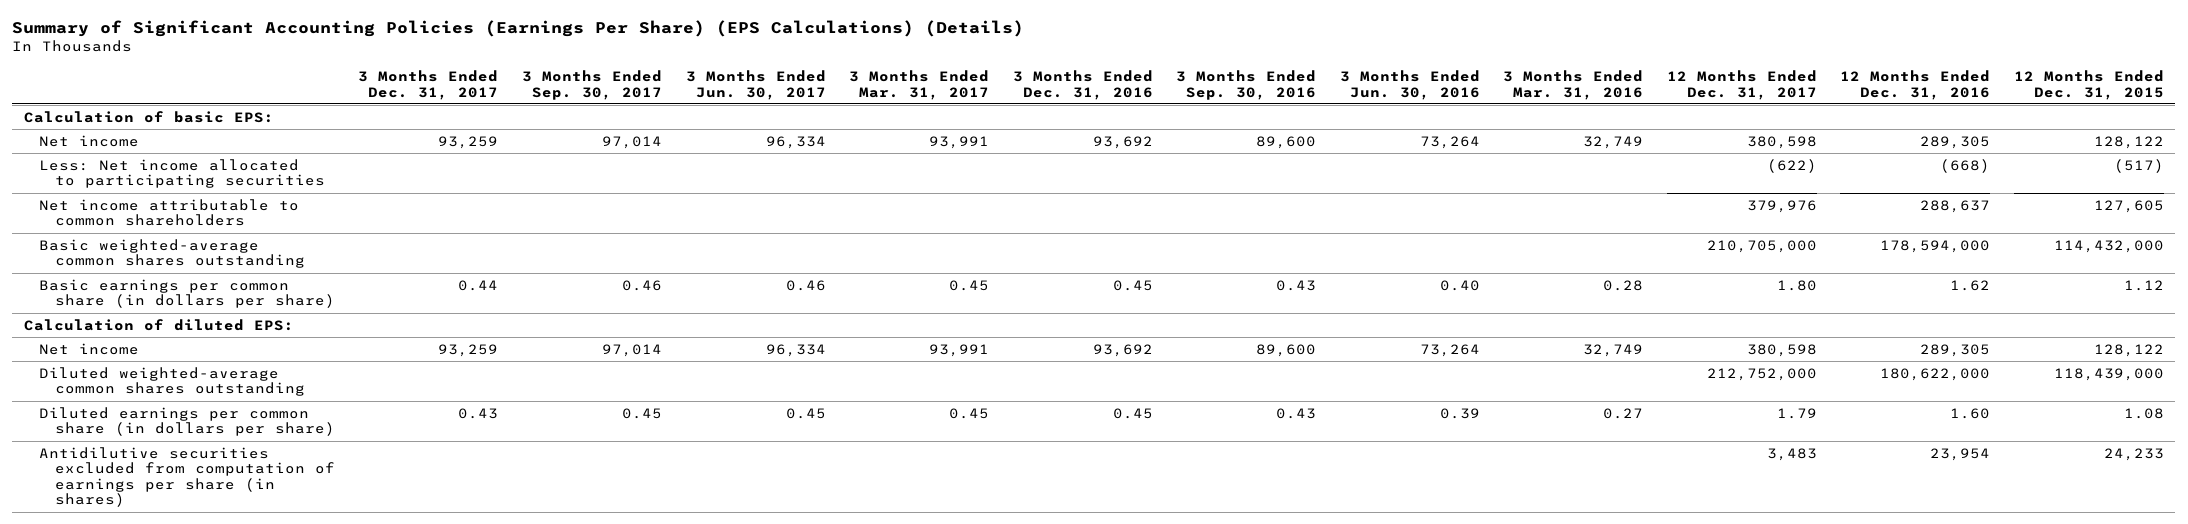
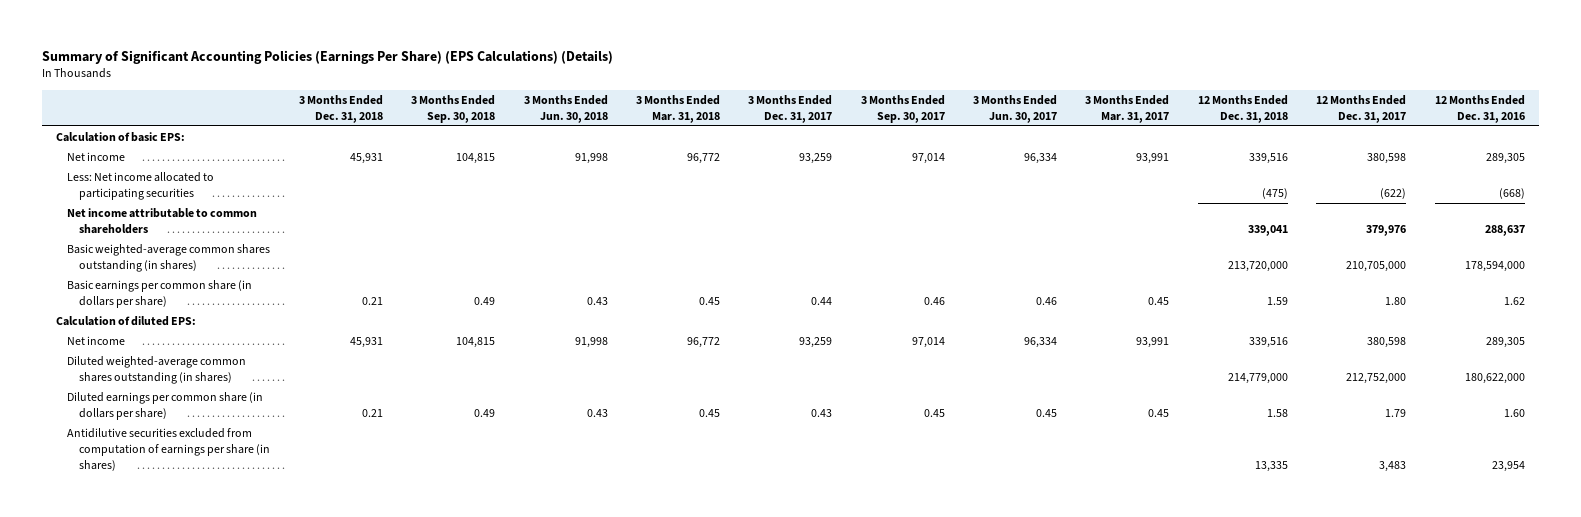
[1012,70,1153,100] 3 Months Ended Dec. 31, 2016 -> none
[1176,70,1317,100] 3 Months Ended Sep. 30, 2016 -> none
[1339,70,1480,100] 3 Months Ended Jun. 30, 2016 -> none
[1503,70,1644,100] 3 Months Ended Mar. 31, 2016 -> none
[2013,70,2164,100] 12 Months Ended Dec. 31, 2015 -> none
none -> [298,94,383,123] 3 Months Ended Dec. 31, 2018
none -> [411,94,496,123] 3 Months Ended Sep. 30, 2018
none -> [523,94,608,123] 3 Months Ended Jun. 30, 2018
none -> [635,94,720,123] 3 Months Ended Mar. 31, 2018
none -> [1197,94,1288,123] 12 Months Ended Dec. 31, 2018
[39,238,305,269] Basic weighted-average common shares outstanding -> [67,244,271,273] Basic weighted-average common shares outstanding (in shares)
[39,366,305,397] Diluted weighted-average common shares outstanding -> [67,356,247,385] Diluted weighted-average common shares outstanding (in shares)

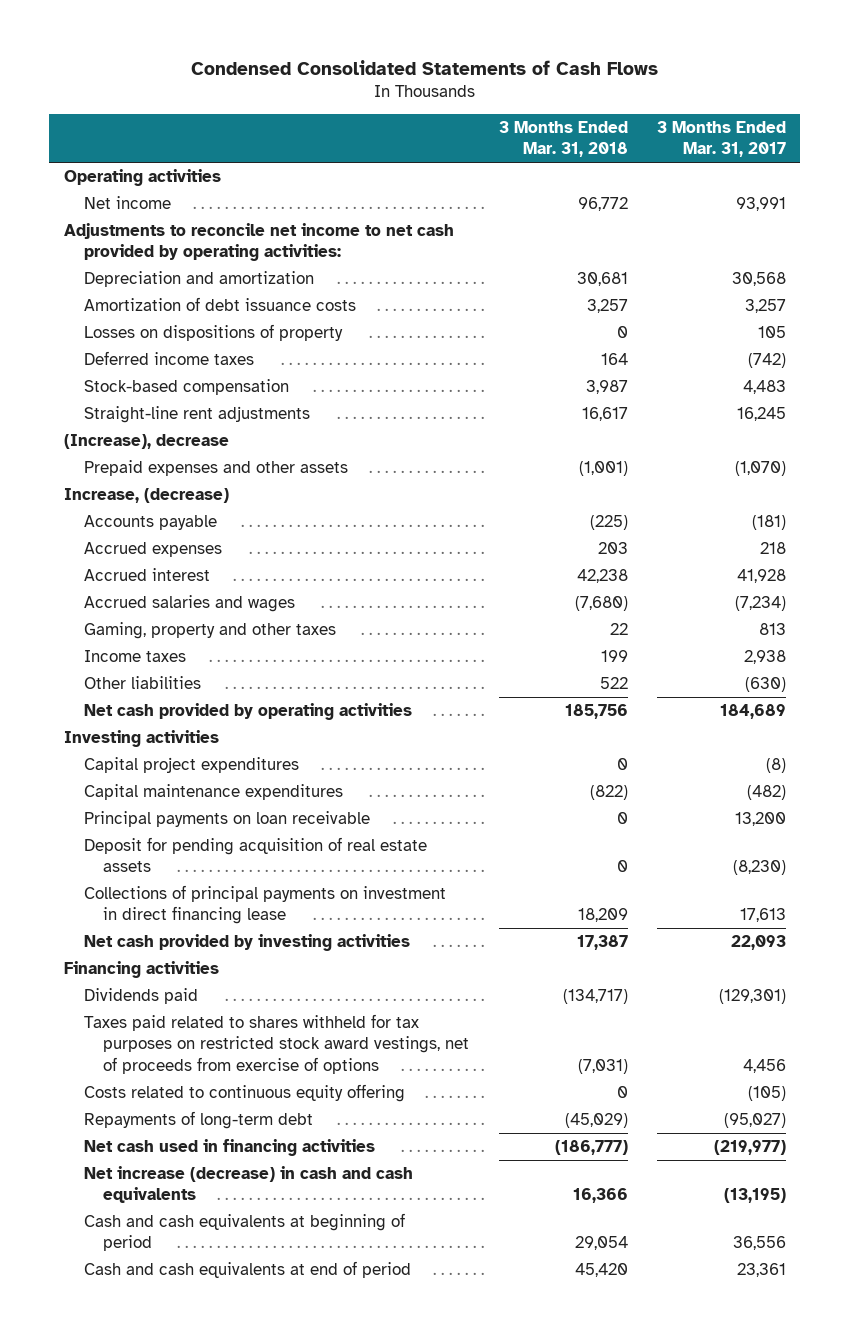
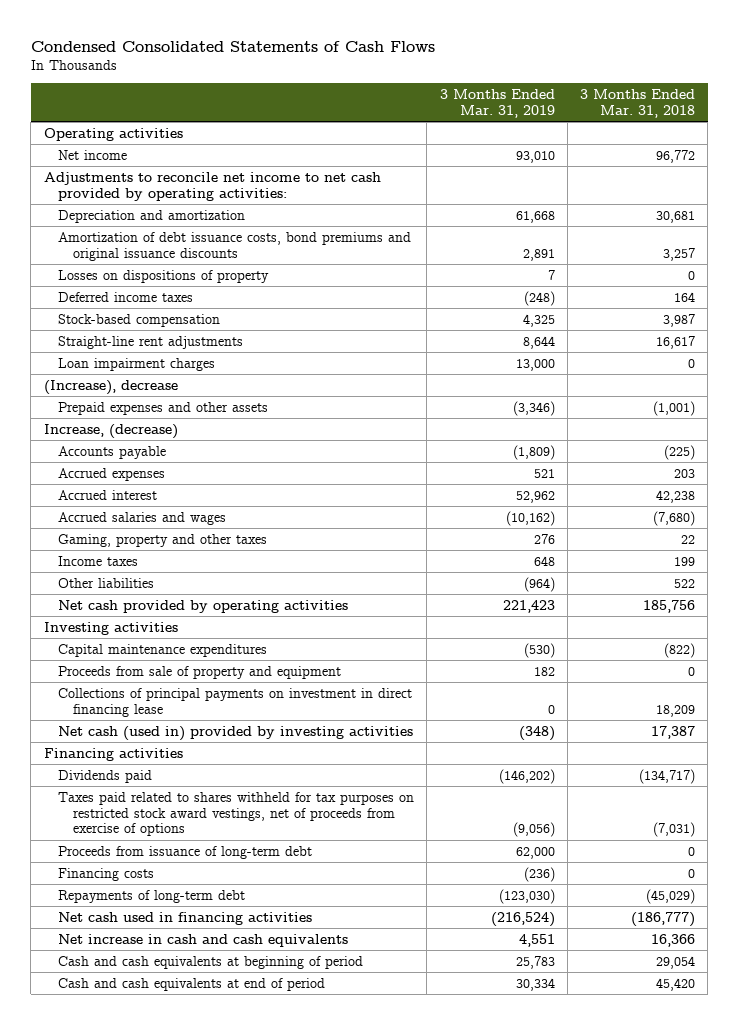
[656,121,786,158] 3 Months Ended Mar. 31, 2017 -> none
none -> [439,88,555,118] 3 Months Ended Mar. 31, 2019
[83,297,356,312] Amortization of debt issuance costs -> [58,231,412,261] Amortization of debt issuance costs, bond premiums and original issuance discounts
none -> [58,357,216,371] Loan impairment charges
[83,757,299,774] Capital project expenditures -> none
[83,811,370,828] Principal payments on loan receivable -> none
[83,837,427,873] Deposit for pending acquisition of real estate assets -> none
none -> [58,665,342,679] Proceeds from sale of property and equipment
[83,934,410,952] Net cash provided by investing activities -> [58,725,414,741] Net cash (used in) provided by investing activities
[83,1084,405,1103] Costs related to continuous equity offering -> none
none -> [58,845,313,859] Proceeds from issuance of long-term debt
none -> [58,867,155,881] Financing costs
[83,1166,413,1204] Net increase (decrease) in cash and cash equivalents -> [58,933,349,947] Net increase in cash and cash equivalents

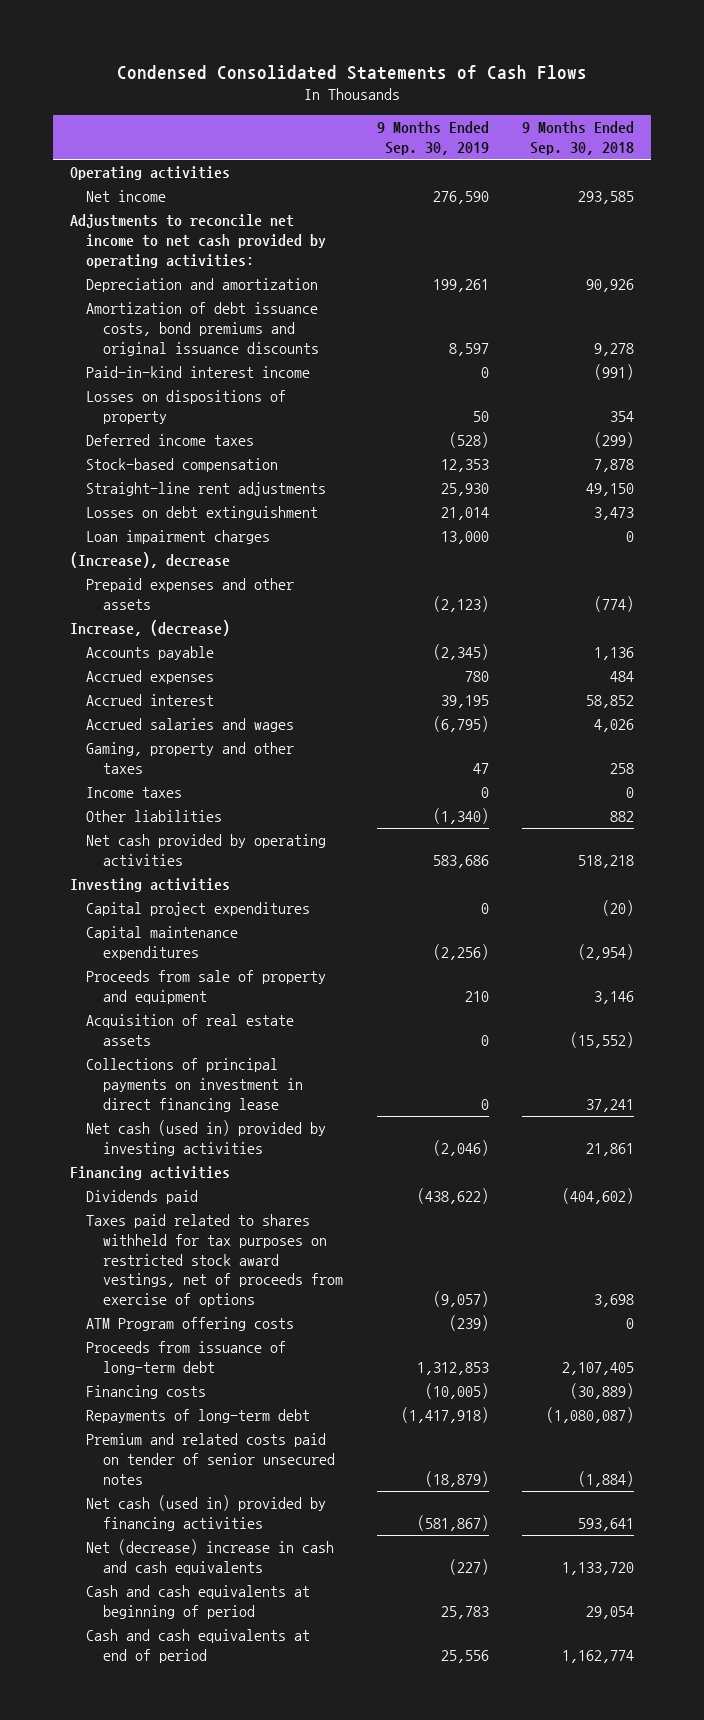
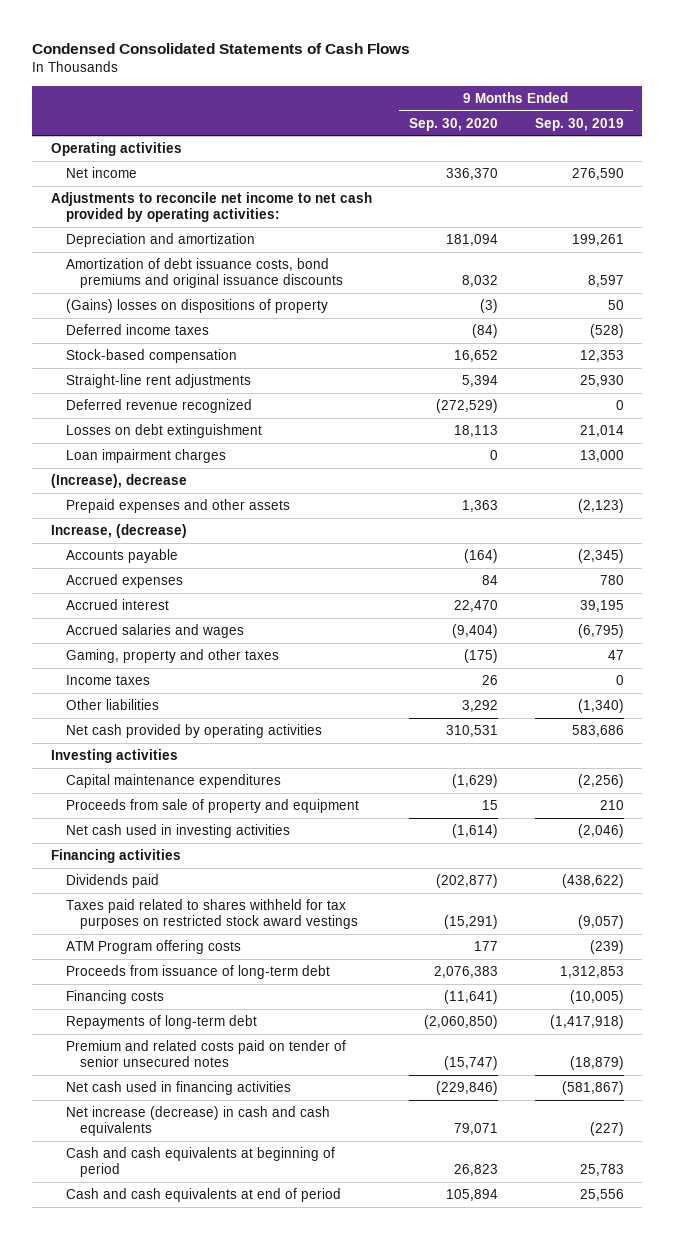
[522,121,635,156] 9 Months Ended Sep. 30, 2018 -> none
none -> [408,117,498,131] Sep. 30, 2020
[86,366,311,379] Paid-in-kind interest income -> none
[86,390,287,424] Losses on dispositions of property -> [65,299,328,314] (Gains) losses on dispositions of property
none -> [65,399,252,414] Deferred revenue recognized
[86,902,311,917] Capital project expenditures -> none
[86,1014,295,1046] Acquisition of real estate assets -> none
[86,1058,304,1112] Collections of principal payments on investment in direct financing lease -> none
[86,1120,327,1156] Net cash (used in) provided by investing activities -> [65,824,290,839] Net cash used in investing activities
[86,1214,344,1308] Taxes paid related to shares withheld for tax purposes on restricted stock award vestings, net of proceeds from exercise of options -> [65,899,359,930] Taxes paid related to shares withheld for tax purposes on restricted stock award vestings
[86,1495,327,1531] Net cash (used in) provided by financing activities -> [65,1081,291,1096] Net cash used in financing activities
[86,1539,335,1575] Net (decrease) increase in cash and cash equivalents -> [65,1106,330,1137] Net increase (decrease) in cash and cash equivalents

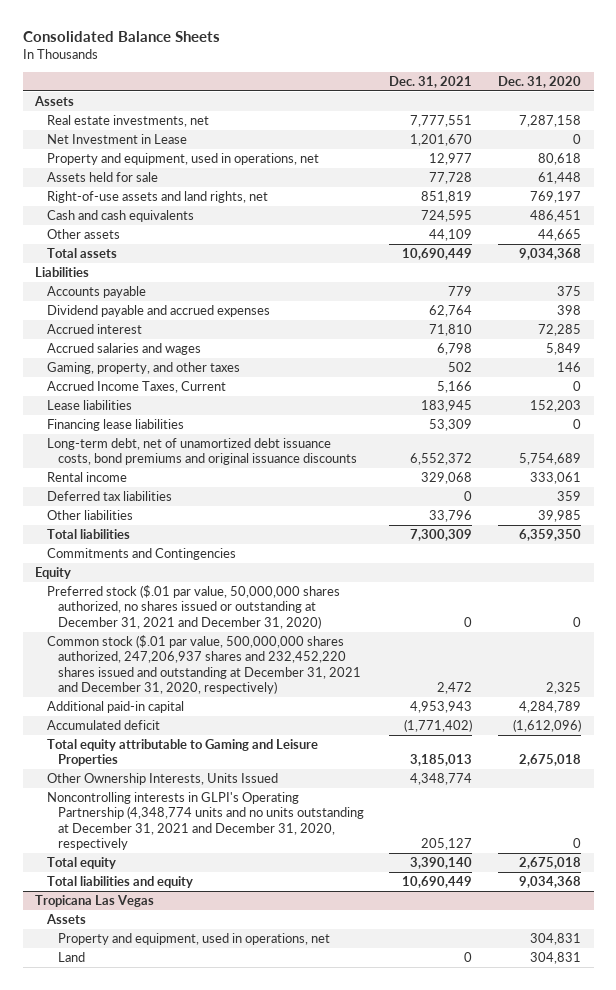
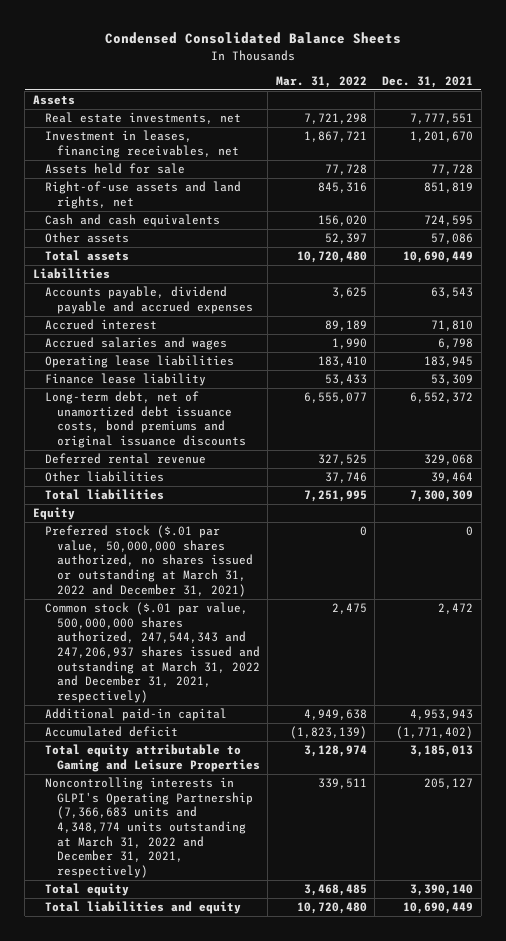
[22,31,220,43] Consolidated Balance Sheets -> [105,32,402,45] Condensed Consolidated Balance Sheets
[497,75,581,88] Dec. 31, 2020 -> none
none -> [275,75,367,88] Mar. 31, 2022
[46,152,319,165] Property and equipment, used in operations, net -> none
[46,133,187,144] Net Investment in Lease -> [44,130,239,158] Investment in leases, financing receivables, net
[429,228,473,241] 44,109 -> [431,233,474,245] 57,086
[46,304,270,317] Dividend payable and accrued expenses -> none
[46,285,146,298] Accounts payable -> [44,286,253,314] Accounts payable, dividend payable and accrued expenses
[448,285,473,296] 779 -> [431,287,474,299] 63,543
[46,361,240,374] Gaming, property, and other taxes -> none
[46,380,226,393] Accrued Income Taxes, Current -> none
[46,399,132,410] Lease liabilities -> [44,355,234,369] Operating lease liabilities
[46,418,184,431] Financing lease liabilities -> [44,373,206,387] Finance lease liability
[46,490,172,501] Deferred tax liabilities -> none
[46,471,127,482] Rental income -> [44,453,206,465] Deferred rental revenue
[429,509,473,522] 33,796 -> [431,472,474,484] 39,464
[46,547,236,560] Commitments and Contingencies -> none
[46,584,340,629] Preferred stock ($.01 par value, 50,000,000 shares authorized, no shares issued or outstanding at December 31, 2021 and December 31, 2020) -> [44,525,253,597] Preferred stock ($.01 par value, 50,000,000 shares authorized, no shares issued or outstanding at March 31, 2022 and December 31, 2021)
[46,634,361,695] Common stock ($.01 par value, 500,000,000 shares authorized, 247,206,937 shares and 232,452,220 shares issued and outstanding at December 31, 2021 and December 31, 2020, respectively) -> [44,602,260,704] Common stock ($.01 par value, 500,000,000 shares authorized, 247,544,343 and 247,206,937 shares issued and outstanding at March 31, 2022 and December 31, 2021, respectively)
[46,772,278,785] Other Ownership Interests, Units Issued -> none
[46,791,364,851] Noncontrolling interests in GLPI's Operating Partnership (4,348,774 units and no units outstanding at December 31, 2021 and December 31, 2020, respectively -> [44,777,253,879] Noncontrolling interests in GLPI's Operating Partnership (7,366,683 units and 4,348,774 units outstanding at March 31, 2022 and December 31, 2021, respectively)
[35,894,155,907] Tropicana Las Vegas -> none
[45,913,86,924] Assets -> none
[57,932,330,945] Property and equipment, used in operations, net -> none
[57,951,85,962] Land -> none

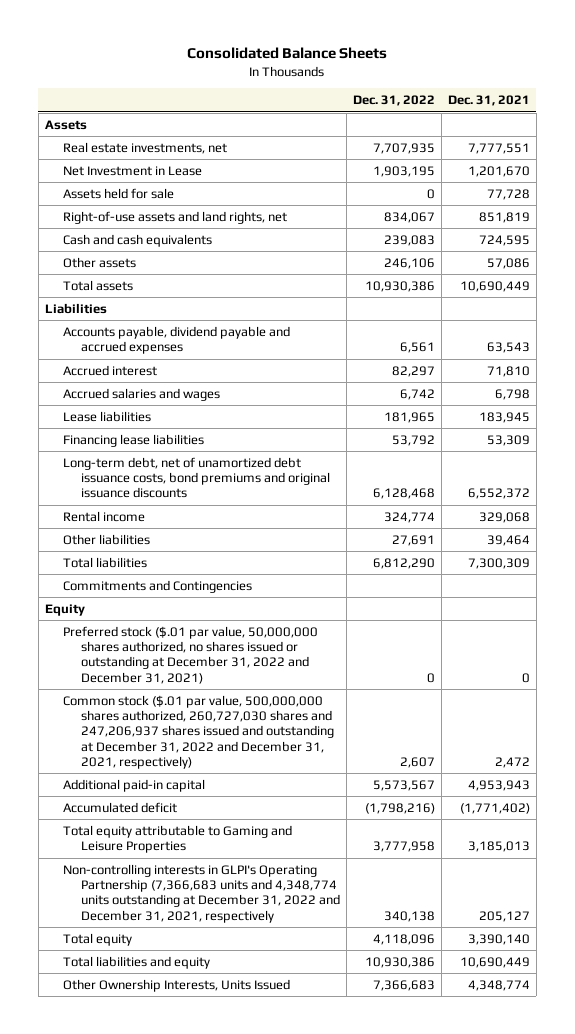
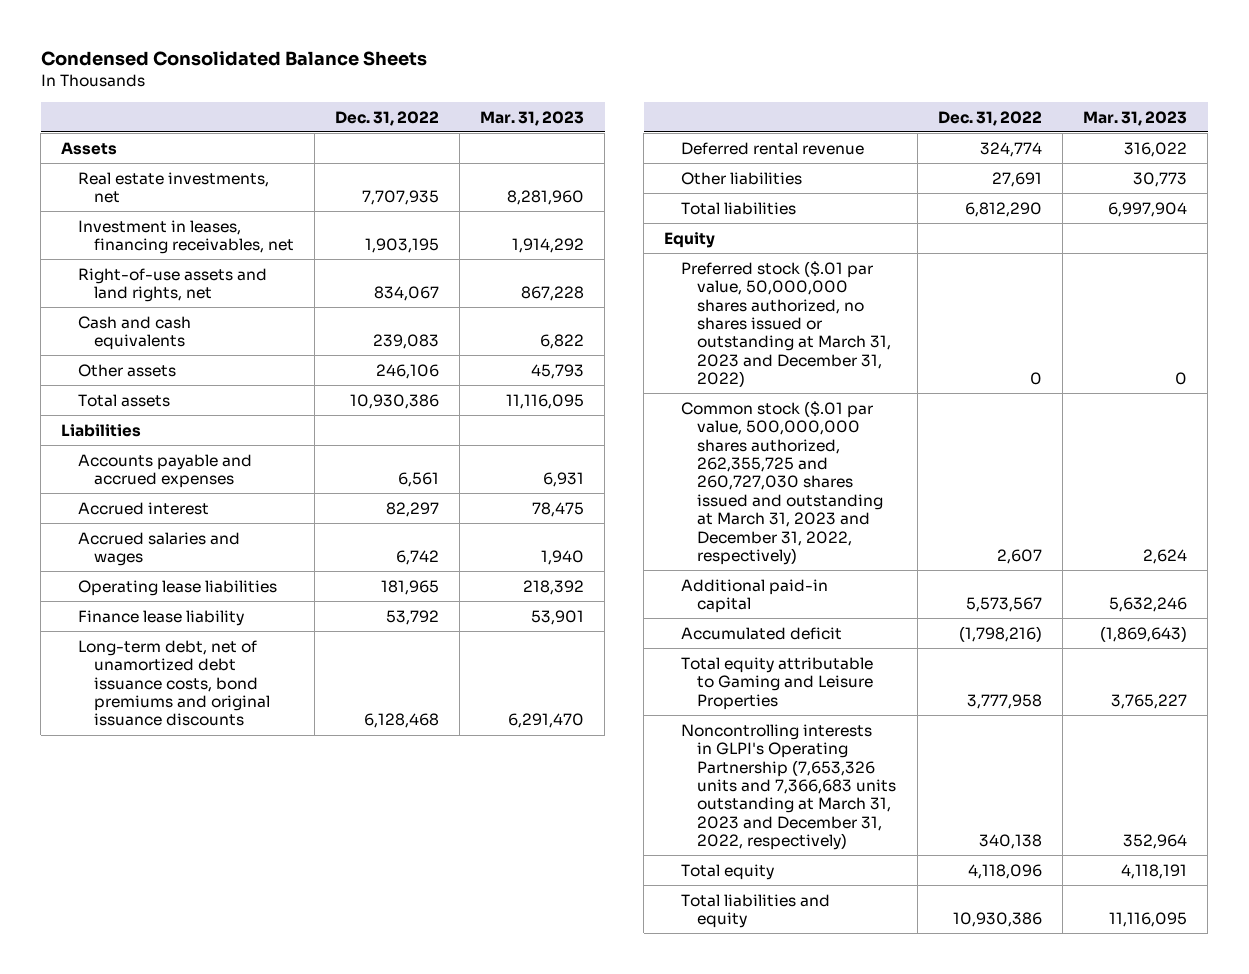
[187,47,388,60] Consolidated Balance Sheets -> [40,51,427,67] Condensed Consolidated Balance Sheets
[447,95,530,107] Dec. 31, 2021 -> none
none -> [480,110,585,126] Mar. 31, 2023
[62,187,174,199] Assets held for sale -> none
[62,165,202,176] Net Investment in Lease -> [77,219,295,255] Investment in leases, financing receivables, net
[62,325,290,355] Accounts payable, dividend payable and accrued expenses -> [77,453,252,489] Accounts payable and accrued expenses
[62,410,151,422] Lease liabilities -> [77,579,277,596] Operating lease liabilities
[62,433,204,447] Financing lease liabilities -> [77,609,244,626] Finance lease liability
[62,510,145,522] Rental income -> [680,141,864,155] Deferred rental revenue
[62,579,252,593] Commitments and Contingencies -> none
[62,625,318,684] Preferred stock ($.01 par value, 50,000,000 shares authorized, no shares issued or outstanding at December 31, 2022 and December 31, 2021) -> [680,260,891,388] Preferred stock ($.01 par value, 50,000,000 shares authorized, no shares issued or outstanding at March 31, 2023 and December 31, 2022)
[62,694,335,769] Common stock ($.01 par value, 500,000,000 shares authorized, 260,727,030 shares and 247,206,937 shares issued and outstanding at December 31, 2022 and December 31, 2021, respectively) -> [680,400,883,565] Common stock ($.01 par value, 500,000,000 shares authorized, 262,355,725 and 260,727,030 shares issued and outstanding at March 31, 2023 and December 31, 2022, respectively)
[62,863,341,923] Non-controlling interests in GLPI's Operating Partnership (7,366,683 units and 4,348,774 units outstanding at December 31, 2022 and December 31, 2021, respectively -> [680,723,896,851] Noncontrolling interests in GLPI's Operating Partnership (7,653,326 units and 7,366,683 units outstanding at March 31, 2023 and December 31, 2022, respectively)
[62,978,290,992] Other Ownership Interests, Units Issued -> none

